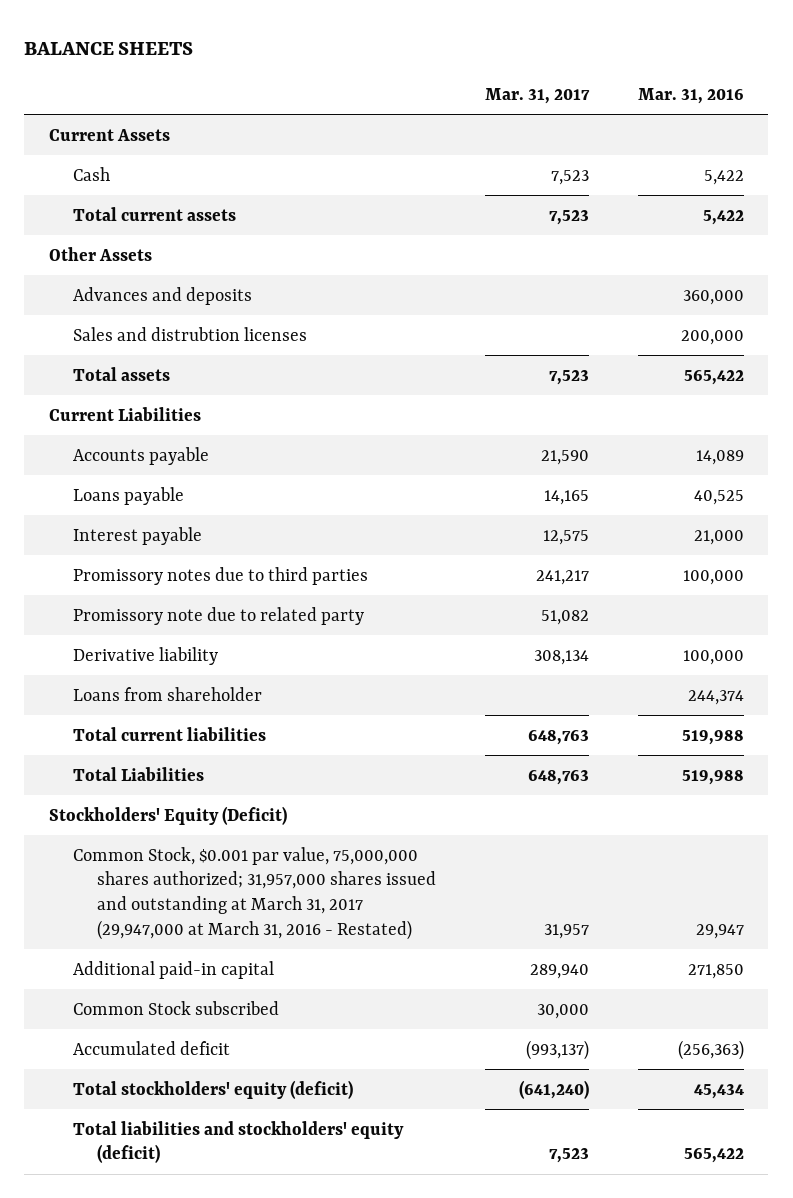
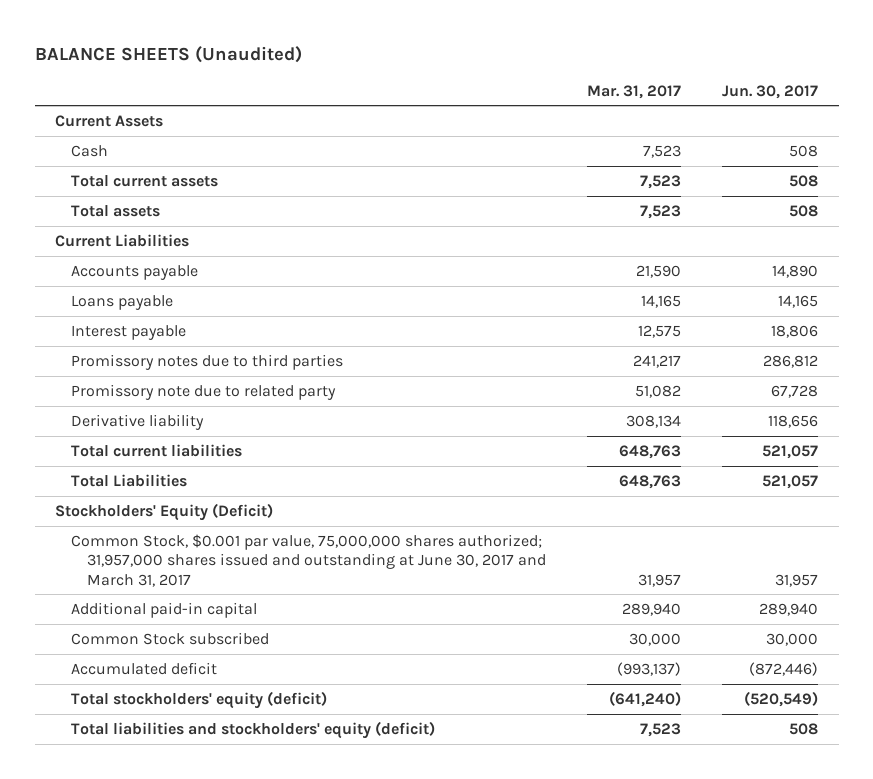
[24,41,194,55] BALANCE SHEETS -> [34,45,302,63] BALANCE SHEETS (Unaudited)
[637,87,744,104] Mar. 31, 2016 -> none
none -> [722,84,819,99] Jun. 30, 2017
[48,246,152,261] Other Assets -> none
[72,286,252,305] Advances and deposits -> none
[72,326,307,341] Sales and distrubtion licenses -> none
[72,686,262,701] Loans from shareholder -> none
[72,846,437,940] Common Stock, $0.001 par value, 75,000,000 shares authorized; 31,957,000 shares issued and outstanding at March 31, 2017 (29,947,000 at March 31, 2016 - Restated) -> [71,533,547,587] Common Stock, $0.001 par value, 75,000,000 shares authorized; 31,957,000 shares issued and outstanding at June 30, 2017 and March 31, 2017

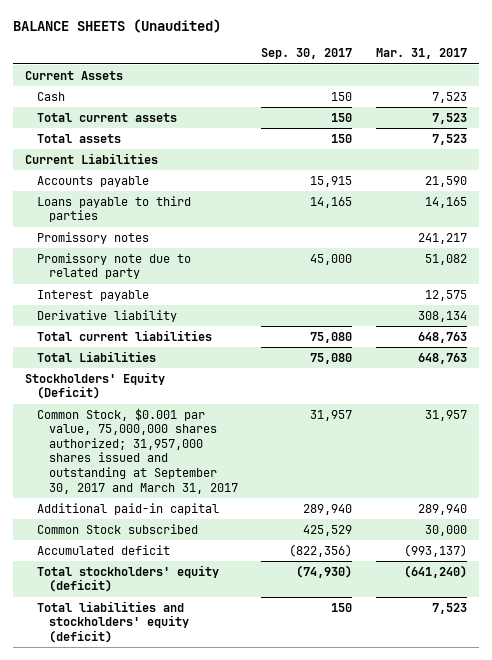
[722,84,819,99] Jun. 30, 2017 -> none
none -> [261,48,353,60] Sep. 30, 2017
[71,294,174,310] Loans payable -> [36,195,191,223] Loans payable to third parties
[71,353,344,370] Promissory notes due to third parties -> [36,231,149,244] Promissory notes
[71,324,187,340] Interest payable -> [36,289,149,301] Interest payable
[71,533,547,587] Common Stock, $0.001 par value, 75,000,000 shares authorized; 31,957,000 shares issued and outstanding at June 30, 2017 and March 31, 2017 -> [36,407,238,494] Common Stock, $0.001 par value, 75,000,000 shares authorized; 31,957,000 shares issued and outstanding at September 30, 2017 and March 31, 2017

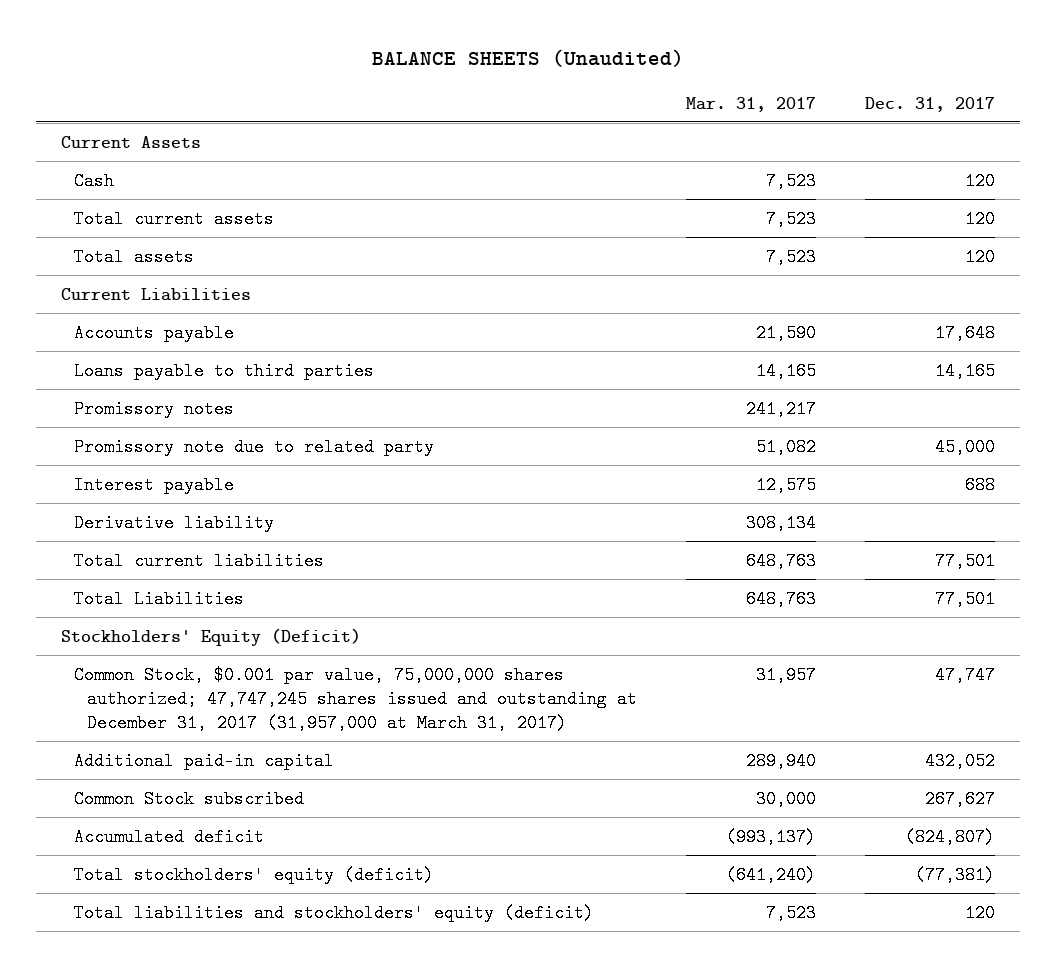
[261,48,353,60] Sep. 30, 2017 -> none
none -> [865,96,996,112] Dec. 31, 2017
[36,407,238,494] Common Stock, $0.001 par value, 75,000,000 shares authorized; 31,957,000 shares issued and outstanding at September 30, 2017 and March 31, 2017 -> [73,665,638,732] Common Stock, $0.001 par value, 75,000,000 shares authorized; 47,747,245 shares issued and outstanding at December 31, 2017 (31,957,000 at March 31, 2017)

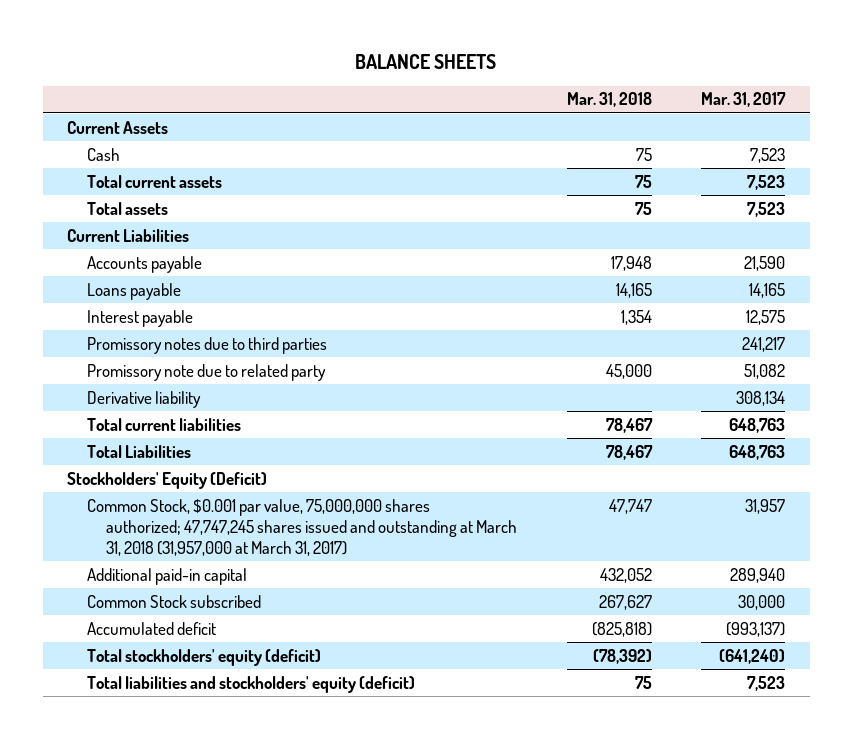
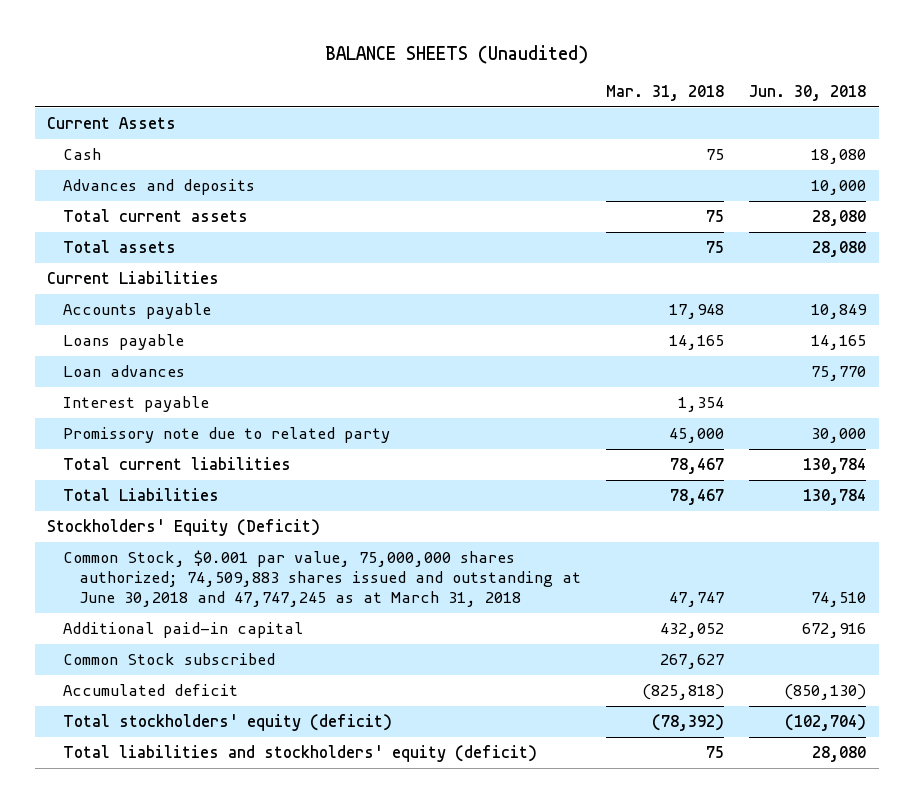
[355,53,497,69] BALANCE SHEETS -> [324,44,588,64] BALANCE SHEETS (Unaudited)
[701,92,787,108] Mar. 31, 2017 -> none
none -> [749,85,867,102] Jun. 30, 2018
none -> [62,178,255,195] Advances and deposits
none -> [62,364,185,377] Loan advances
[86,336,327,354] Promissory notes due to third parties -> none
[86,390,201,408] Derivative liability -> none
[86,498,517,556] Common Stock, $0.001 par value, 75,000,000 shares authorized; 47,747,245 shares issued and outstanding at March 31, 2018 (31,957,000 at March 31, 2017) -> [62,549,581,607] Common Stock, $0.001 par value, 75,000,000 shares authorized; 74,509,883 shares issued and outstanding at June 30,2018 and 47,747,245 as at March 31, 2018

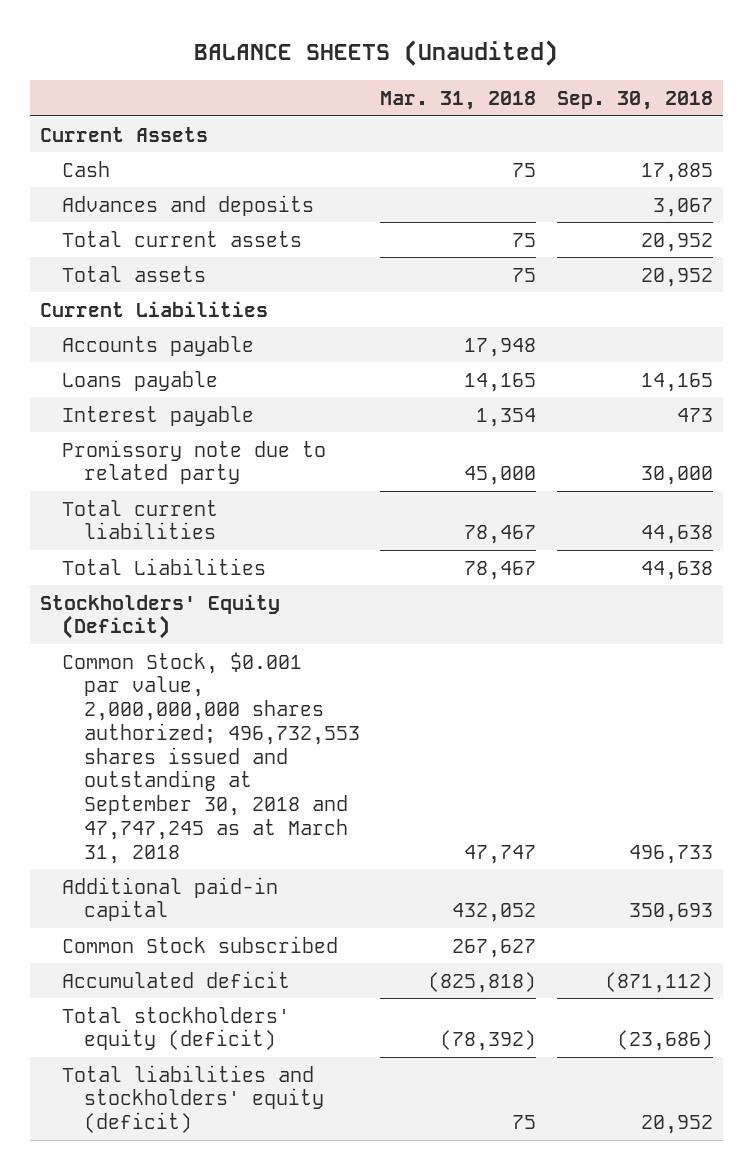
[749,85,867,102] Jun. 30, 2018 -> none
none -> [557,90,714,110] Sep. 30, 2018
[62,364,185,377] Loan advances -> none
[62,549,581,607] Common Stock, $0.001 par value, 75,000,000 shares authorized; 74,509,883 shares issued and outstanding at June 30,2018 and 47,747,245 as at March 31, 2018 -> [61,651,360,864] Common Stock, $0.001 par value, 2,000,000,000 shares authorized; 496,732,553 shares issued and outstanding at September 30, 2018 and 47,747,245 as at March 31, 2018

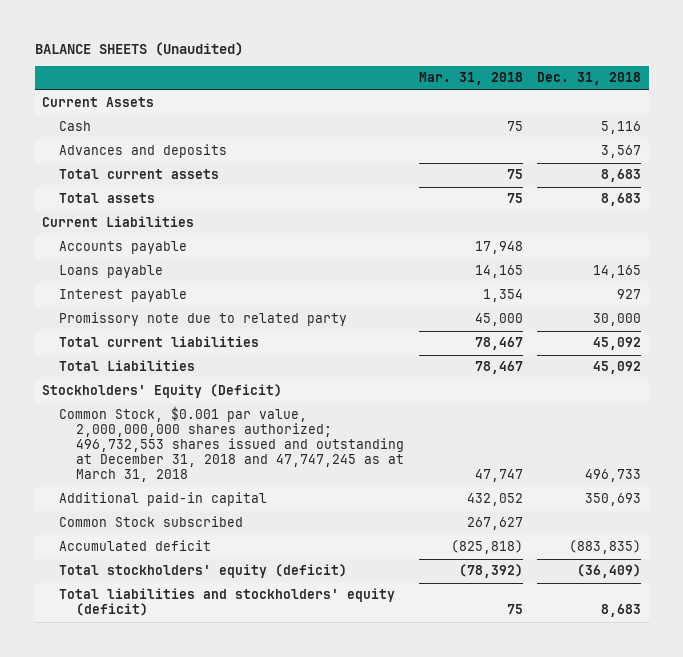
[557,90,714,110] Sep. 30, 2018 -> none
none -> [537,72,642,86] Dec. 31, 2018
[61,651,360,864] Common Stock, $0.001 par value, 2,000,000,000 shares authorized; 496,732,553 shares issued and outstanding at September 30, 2018 and 47,747,245 as at March 31, 2018 -> [59,406,405,483] Common Stock, $0.001 par value, 2,000,000,000 shares authorized; 496,732,553 shares issued and outstanding at December 31, 2018 and 47,747,245 as at March 31, 2018

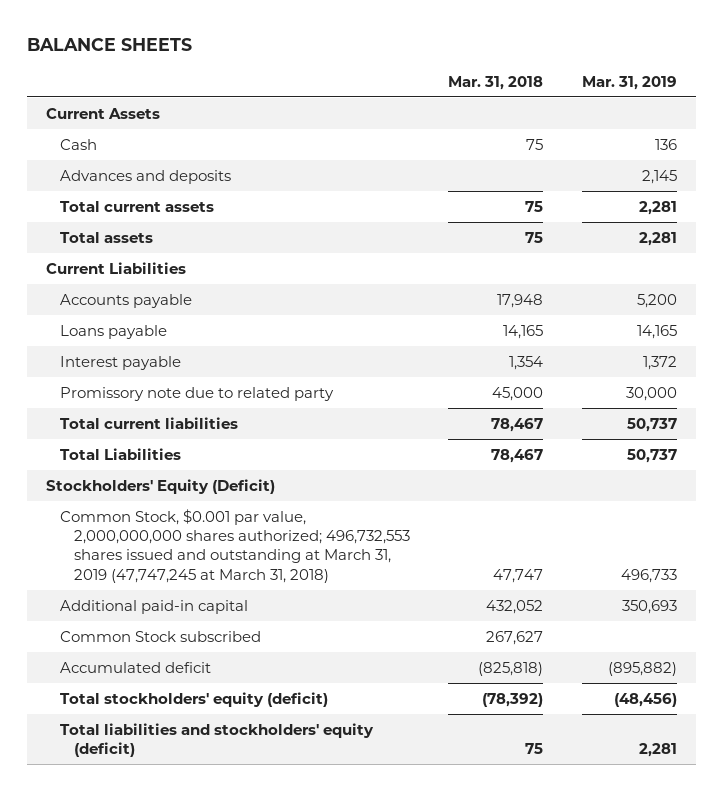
[34,41,243,56] BALANCE SHEETS (Unaudited) -> [27,37,193,51] BALANCE SHEETS
[537,72,642,86] Dec. 31, 2018 -> none
none -> [581,75,677,90] Mar. 31, 2019
[59,406,405,483] Common Stock, $0.001 par value, 2,000,000,000 shares authorized; 496,732,553 shares issued and outstanding at December 31, 2018 and 47,747,245 as at March 31, 2018 -> [60,508,410,583] Common Stock, $0.001 par value, 2,000,000,000 shares authorized; 496,732,553 shares issued and outstanding at March 31, 2019 (47,747,245 at March 31, 2018)

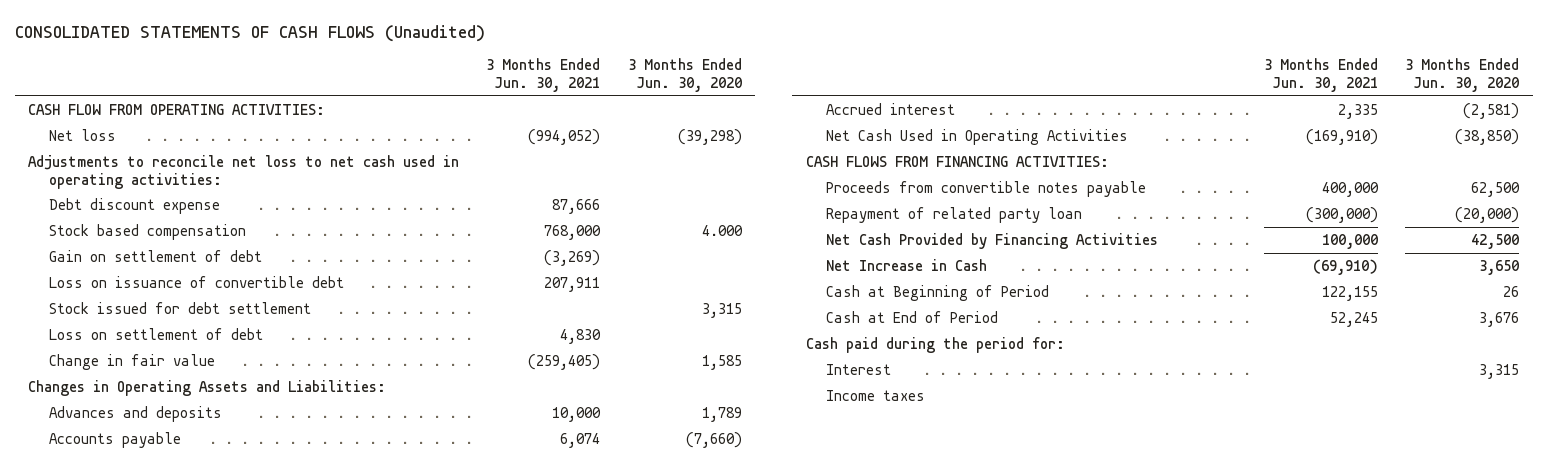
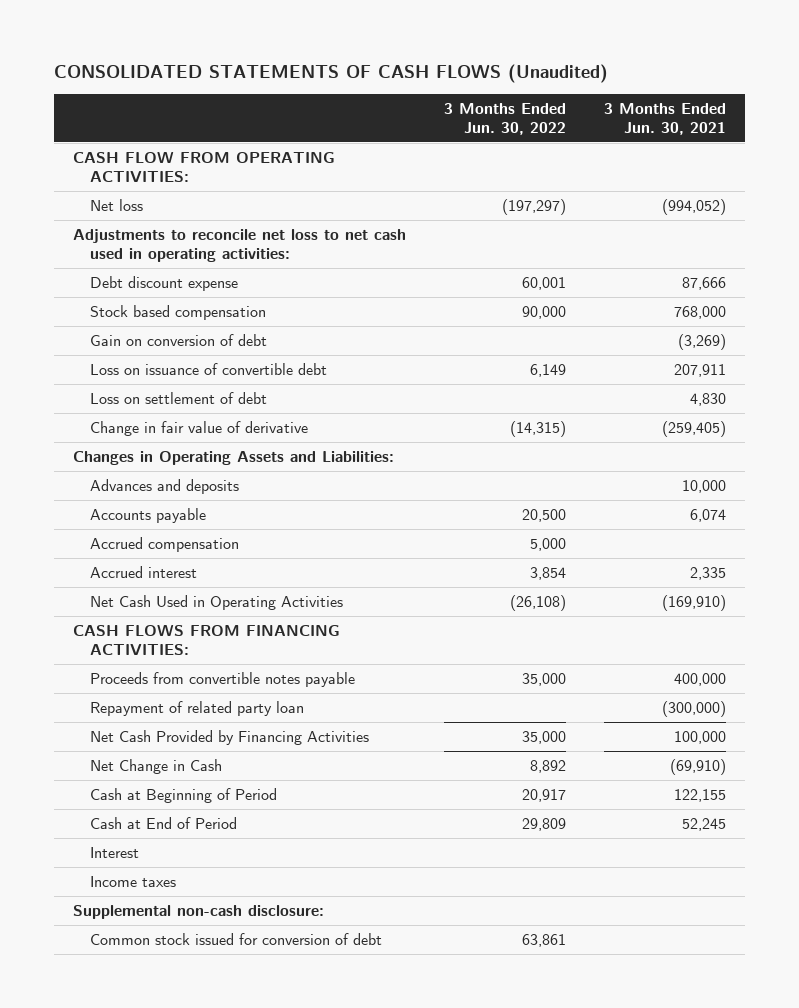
[627,58,742,93] 3 Months Ended Jun. 30, 2020 -> none
none -> [443,102,566,135] 3 Months Ended Jun. 30, 2022
[48,249,262,262] Gain on settlement of debt -> [90,333,268,346] Gain on conversion of debt
[48,301,311,314] Stock issued for debt settlement -> none
[48,353,215,370] Change in fair value -> [90,420,309,436] Change in fair value of derivative
none -> [90,536,240,552] Accrued compensation
[826,258,988,271] Net Increase in Cash -> [90,758,223,774] Net Change in Cash
[805,336,1065,353] Cash paid during the period for: -> none
none -> [72,904,324,919] Supplemental non-cash disclosure:
none -> [90,932,383,945] Common stock issued for conversion of debt

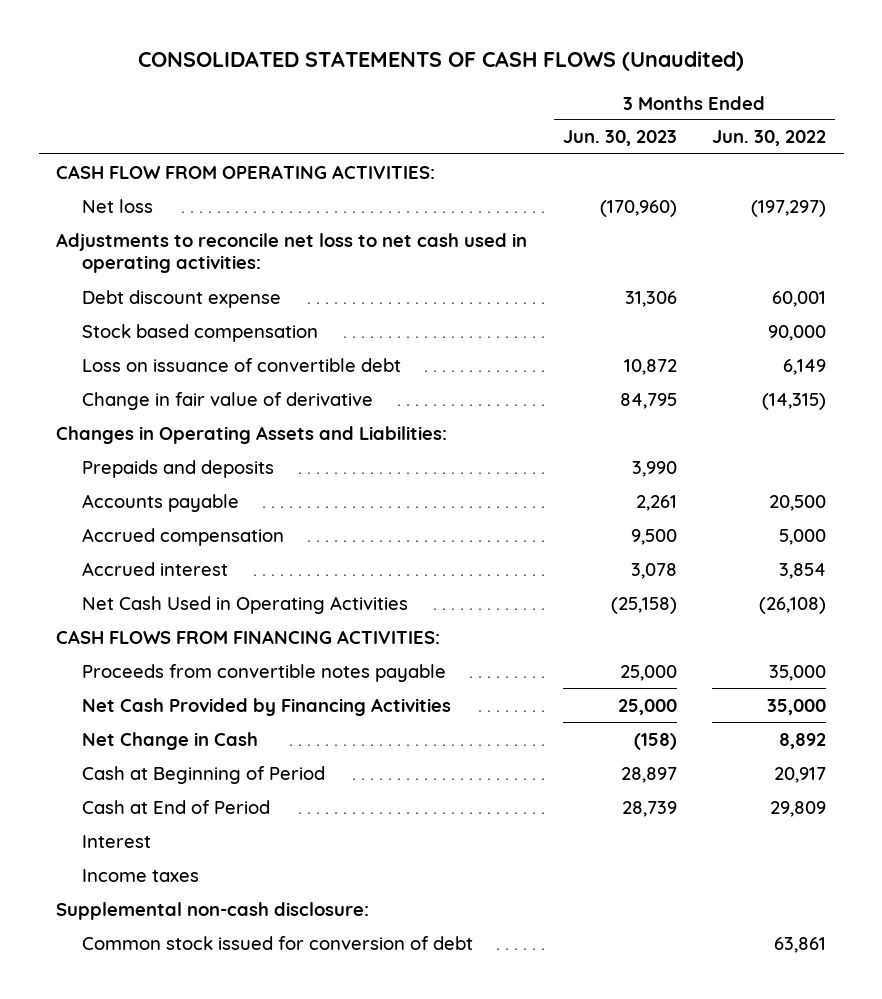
[603,102,726,135] 3 Months Ended Jun. 30, 2021 -> none
none -> [562,130,677,147] Jun. 30, 2023
[90,333,268,346] Gain on conversion of debt -> none
[90,391,268,404] Loss on settlement of debt -> none
[90,478,240,494] Advances and deposits -> [81,459,274,478] Prepaids and deposits
[90,700,305,716] Repayment of related party loan -> none

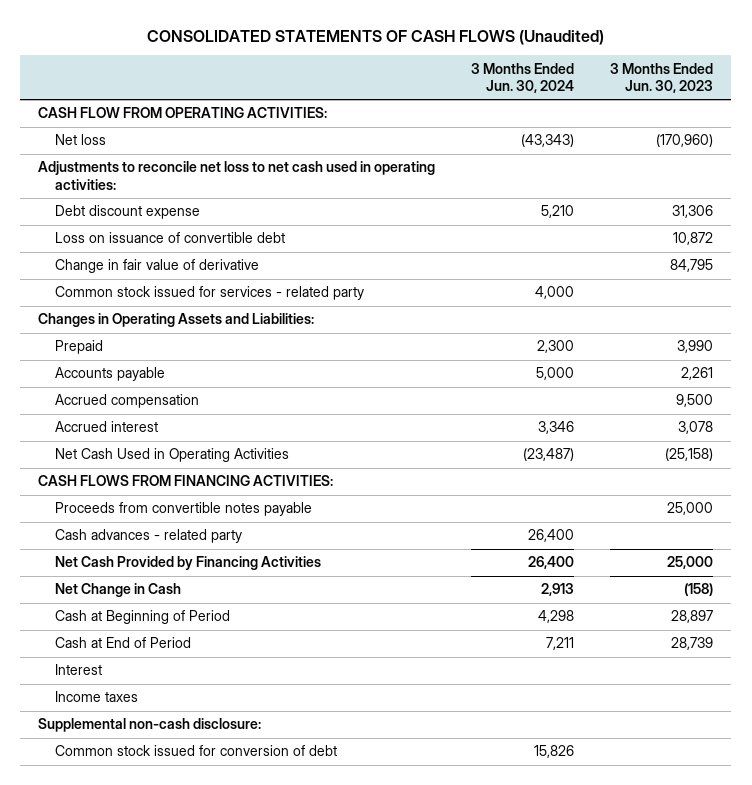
[712,130,827,147] Jun. 30, 2022 -> none
none -> [471,62,575,94] 3 Months Ended Jun. 30, 2024
[81,323,318,342] Stock based compensation -> none
none -> [55,286,365,301] Common stock issued for services - related party
[81,459,274,478] Prepaids and deposits -> [55,340,104,355] Prepaid
none -> [55,529,243,544] Cash advances - related party

